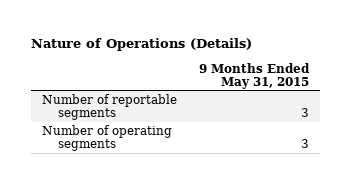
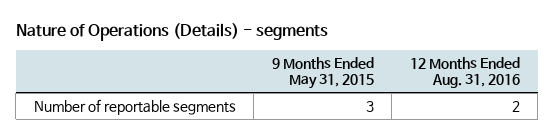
[30,38,252,52] Nature of Operations (Details) -> [15,23,328,42] Nature of Operations (Details) - segments
none -> [409,56,520,89] 12 Months Ended Aug. 31, 2016
[41,124,172,151] Number of operating segments -> none

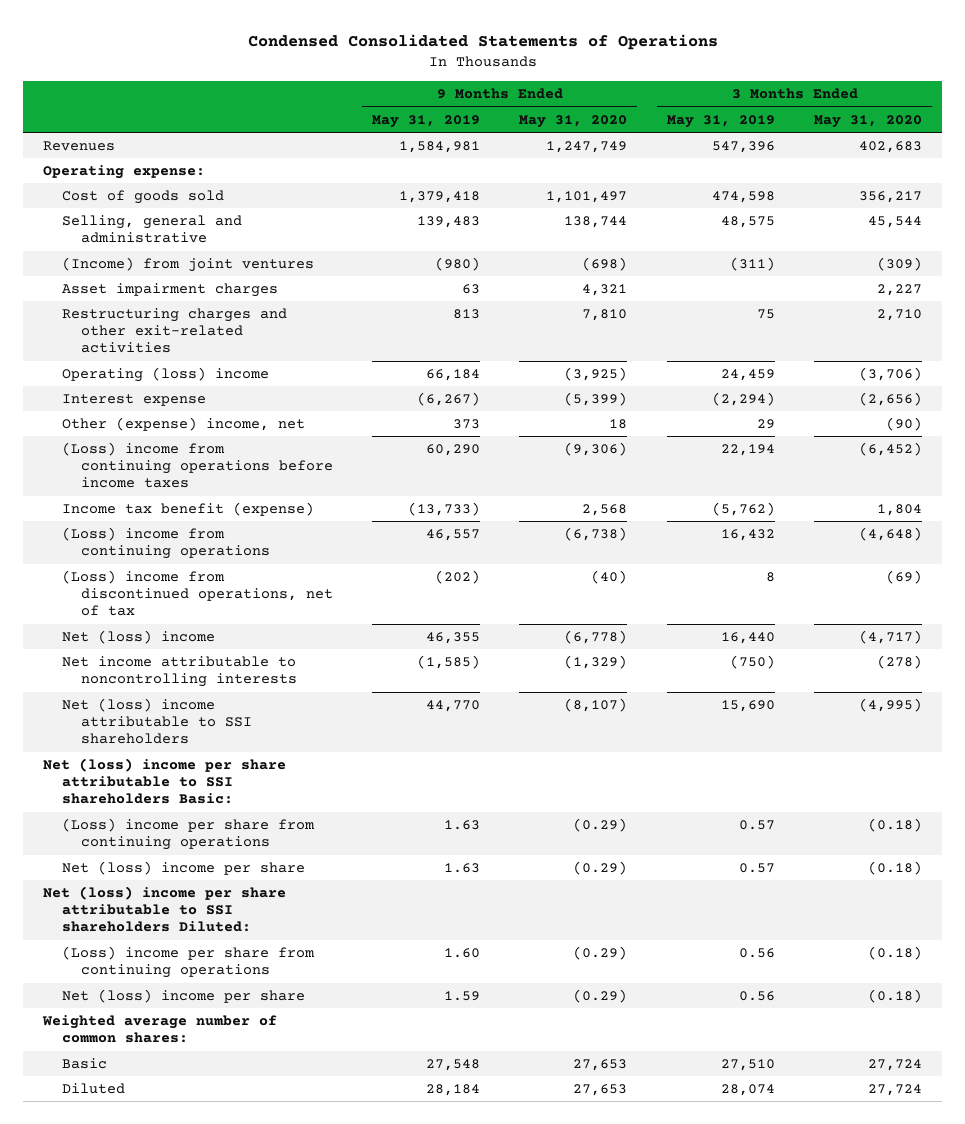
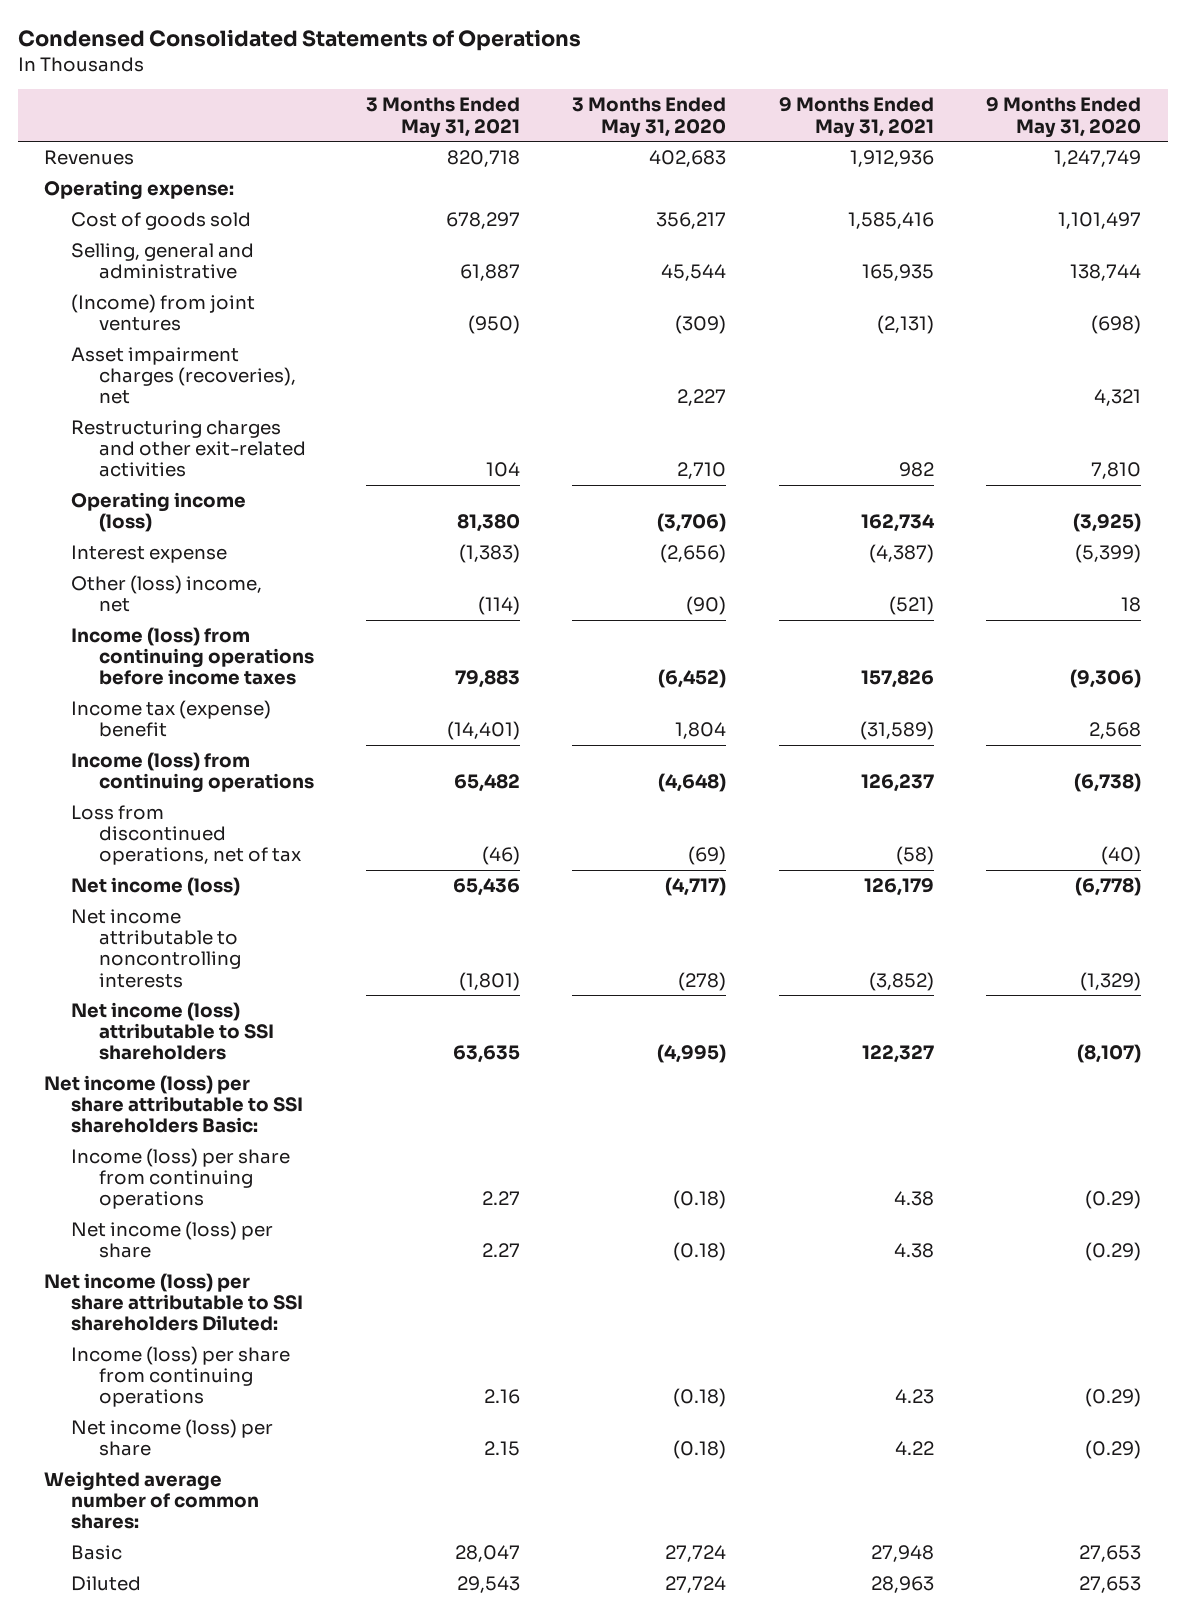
[371,114,480,128] May 31, 2019 -> none
[666,114,775,128] May 31, 2019 -> none
none -> [366,97,521,138] 3 Months Ended May 31, 2021
none -> [778,97,934,138] 9 Months Ended May 31, 2021
[61,283,278,298] Asset impairment charges -> [71,347,296,405] Asset impairment charges (recoveries), net
[61,367,269,383] Operating (loss) income -> [71,492,247,533] Operating income (loss)
[61,417,305,432] Other (expense) income, net -> [71,575,263,613] Other (loss) income, net
[61,442,333,489] (Loss) income from continuing operations before income taxes -> [71,627,314,686] Income (loss) from continuing operations before income taxes
[61,502,314,517] Income tax benefit (expense) -> [71,700,272,738] Income tax (expense) benefit
[61,527,270,560] (Loss) income from continuing operations -> [71,752,314,794] Income (loss) from continuing operations
[61,570,333,617] (Loss) income from discontinued operations, net of tax -> [71,805,301,866] Loss from discontinued operations, net of tax
[61,630,215,645] Net (loss) income -> [71,877,241,897] Net income (loss)
[61,698,252,745] Net (loss) income attributable to SSI shareholders -> [71,1002,274,1061] Net income (loss) attributable to SSI shareholders
[43,758,287,805] Net (loss) income per share attributable to SSI shareholders Basic: -> [44,1075,304,1134] Net income (loss) per share attributable to SSI shareholders Basic:
[61,818,315,851] (Loss) income per share from continuing operations -> [71,1148,291,1210] Income (loss) per share from continuing operations
[61,861,305,876] Net (loss) income per share -> [71,1221,274,1259] Net income (loss) per share
[43,886,287,933] Net (loss) income per share attributable to SSI shareholders Diluted: -> [44,1273,304,1332] Net income (loss) per share attributable to SSI shareholders Diluted:
[61,946,315,979] (Loss) income per share from continuing operations -> [71,1346,291,1408] Income (loss) per share from continuing operations
[61,989,305,1004] Net (loss) income per share -> [71,1419,274,1457] Net income (loss) per share

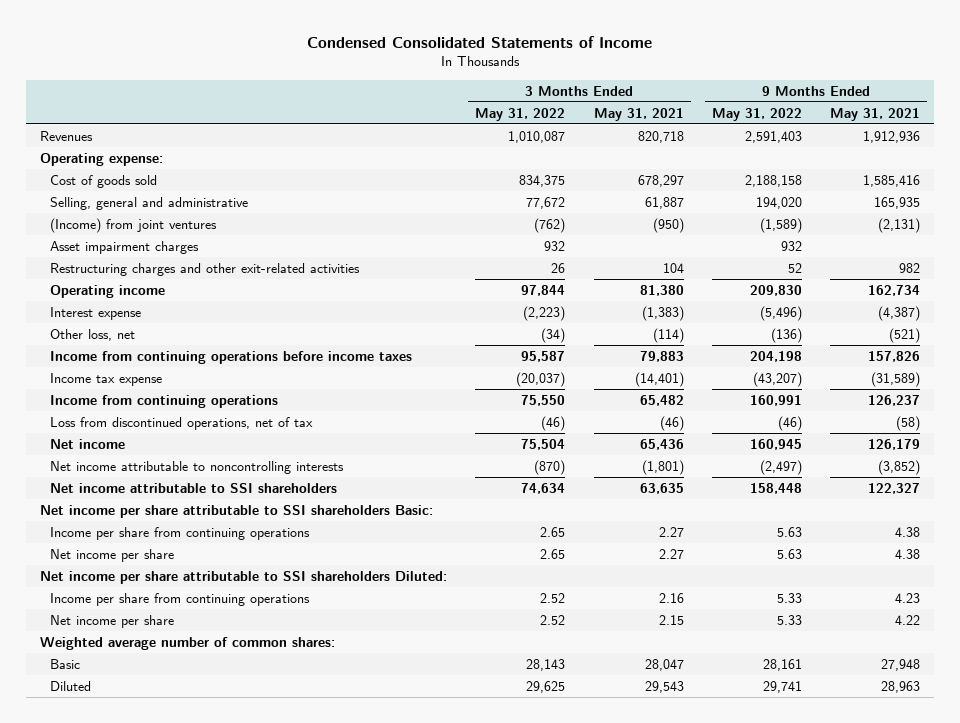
[17,29,581,52] Condensed Consolidated Statements of Operations -> [307,35,653,48] Condensed Consolidated Statements of Income
[572,97,727,138] 3 Months Ended May 31, 2020 -> none
[986,97,1142,138] 9 Months Ended May 31, 2020 -> none
none -> [475,107,566,121] May 31, 2022
none -> [711,107,802,121] May 31, 2022
[71,347,296,405] Asset impairment charges (recoveries), net -> [50,240,200,254] Asset impairment charges
[71,492,247,533] Operating income (loss) -> [50,284,166,298] Operating income
[71,575,263,613] Other (loss) income, net -> [50,328,136,341] Other loss, net
[71,627,314,686] Income (loss) from continuing operations before income taxes -> [50,350,413,364] Income from continuing operations before income taxes
[71,700,272,738] Income tax (expense) benefit -> [50,372,163,386] Income tax expense
[71,752,314,794] Income (loss) from continuing operations -> [50,394,279,408] Income from continuing operations
[71,877,241,897] Net income (loss) -> [50,438,126,449] Net income
[71,1002,274,1061] Net income (loss) attributable to SSI shareholders -> [50,482,338,493] Net income attributable to SSI shareholders
[44,1075,304,1134] Net income (loss) per share attributable to SSI shareholders Basic: -> [40,504,434,518] Net income per share attributable to SSI shareholders Basic:
[71,1148,291,1210] Income (loss) per share from continuing operations -> [50,526,311,540] Income per share from continuing operations
[71,1221,274,1259] Net income (loss) per share -> [50,548,175,562] Net income per share
[44,1273,304,1332] Net income (loss) per share attributable to SSI shareholders Diluted: -> [40,570,448,584] Net income per share attributable to SSI shareholders Diluted:
[71,1346,291,1408] Income (loss) per share from continuing operations -> [50,592,311,606] Income per share from continuing operations
[71,1419,274,1457] Net income (loss) per share -> [50,614,175,628] Net income per share

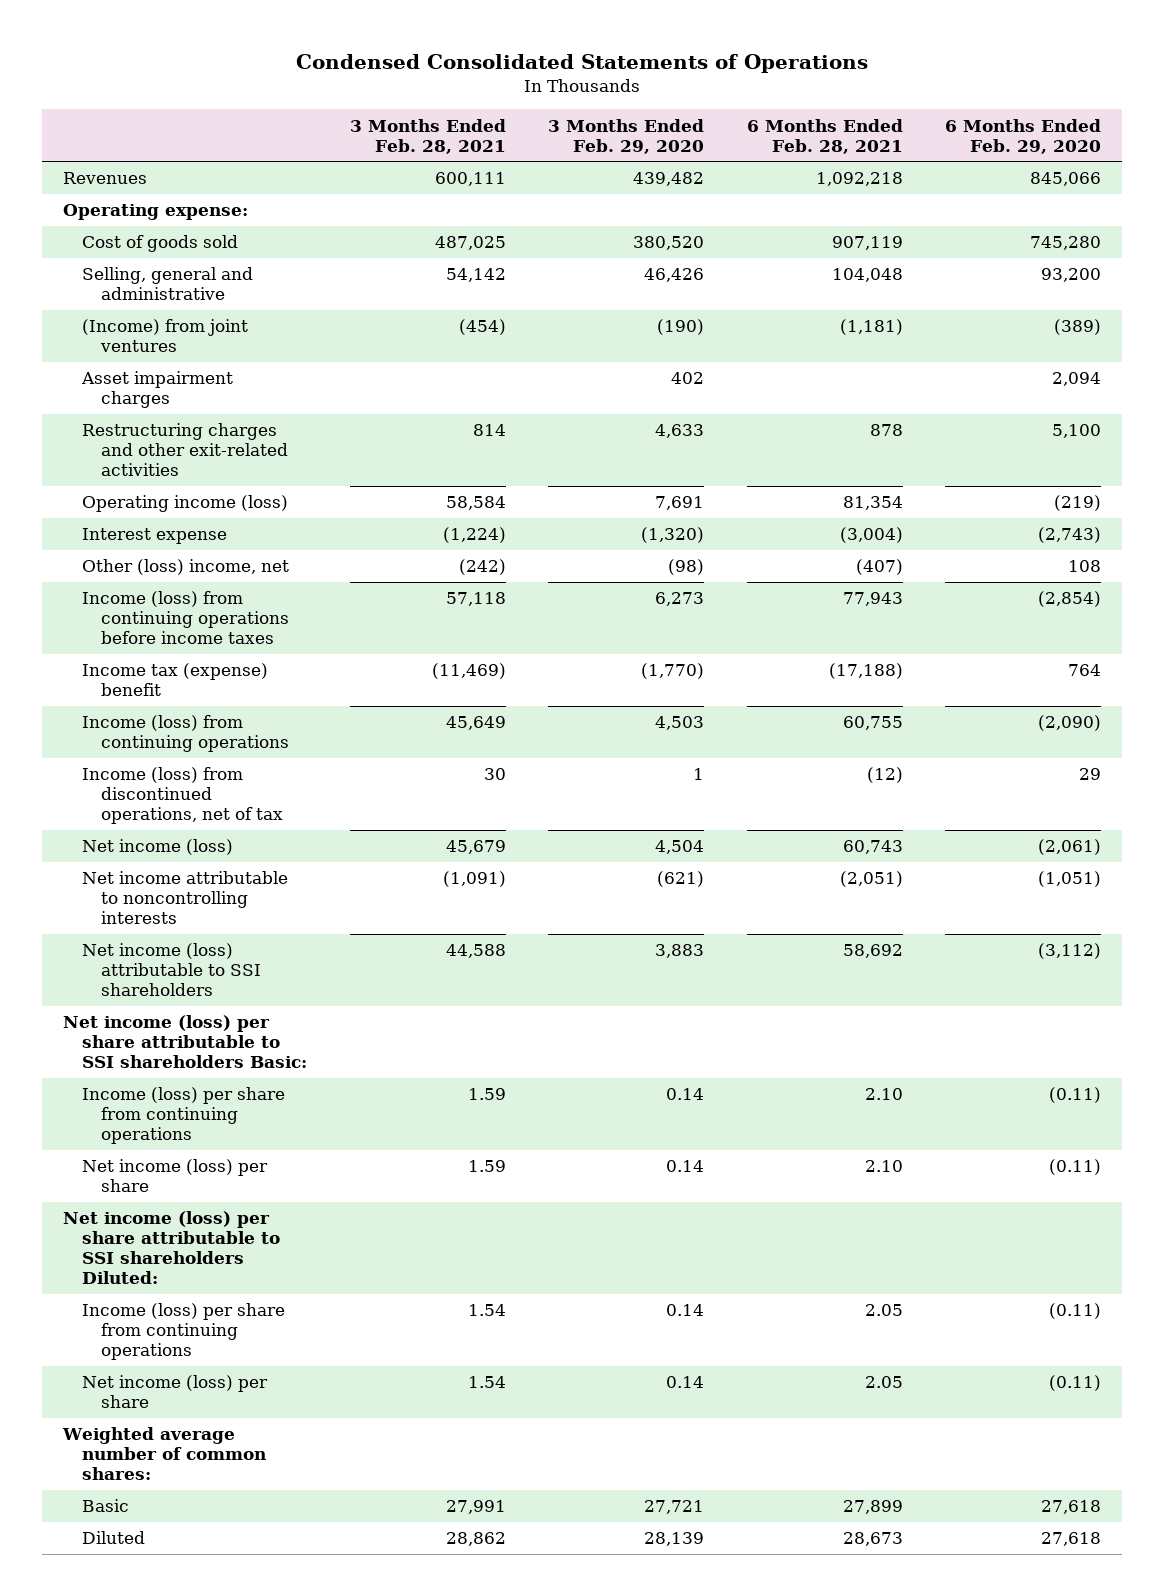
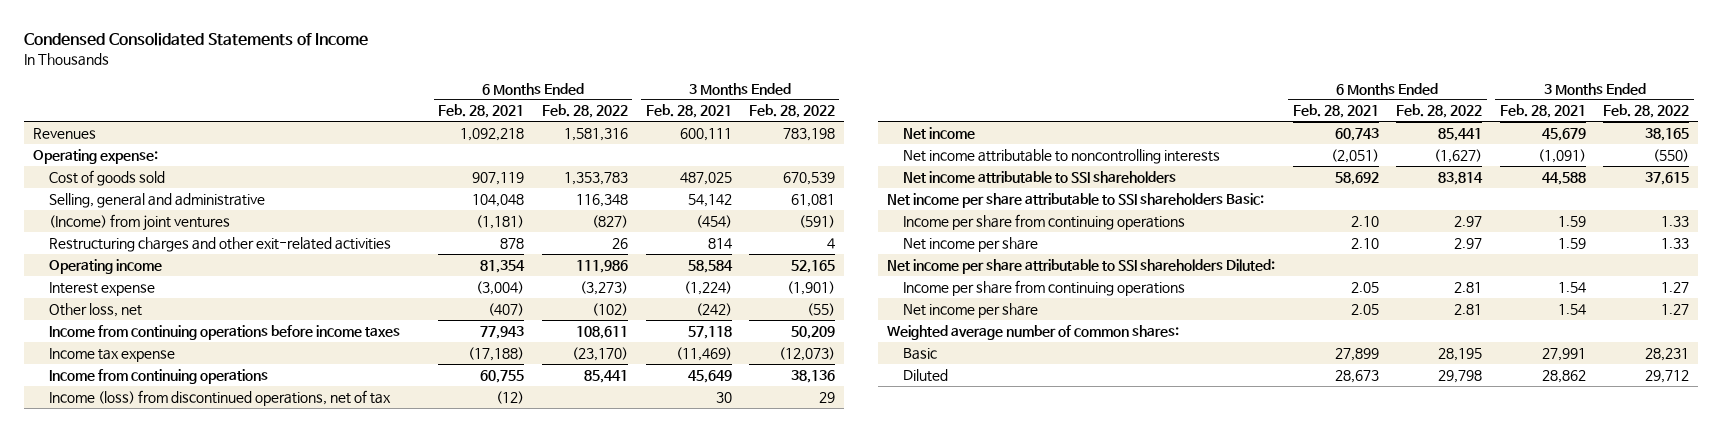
[296,53,869,73] Condensed Consolidated Statements of Operations -> [24,32,369,47] Condensed Consolidated Statements of Income
[548,118,705,154] 3 Months Ended Feb. 29, 2020 -> none
[945,118,1102,154] 6 Months Ended Feb. 29, 2020 -> none
none -> [541,104,628,119] Feb. 28, 2022
none -> [749,104,836,119] Feb. 28, 2022
[81,371,234,409] Asset impairment charges -> none
[82,495,289,513] Operating income (loss) -> [48,258,162,274] Operating income
[82,559,290,576] Other (loss) income, net -> [48,302,142,317] Other loss, net
[82,591,290,645] Income (loss) from continuing operations before income taxes -> [48,324,400,340] Income from continuing operations before income taxes
[82,663,269,697] Income tax (expense) benefit -> [48,347,175,362] Income tax expense
[82,715,290,753] Income (loss) from continuing operations -> [48,368,268,384] Income from continuing operations
[82,839,234,856] Net income (loss) -> [902,126,975,139] Net income
[82,943,262,997] Net income (loss) attributable to SSI shareholders -> [902,170,1176,183] Net income attributable to SSI shareholders
[63,1015,308,1069] Net income (loss) per share attributable to SSI shareholders Basic: -> [887,192,1265,208] Net income per share attributable to SSI shareholders Basic:
[82,1087,286,1145] Income (loss) per share from continuing operations -> [902,213,1185,230] Income per share from continuing operations
[82,1159,269,1193] Net income (loss) per share -> [902,236,1038,252] Net income per share
[63,1211,281,1285] Net income (loss) per share attributable to SSI shareholders Diluted: -> [887,258,1276,274] Net income per share attributable to SSI shareholders Diluted:
[82,1303,286,1361] Income (loss) per share from continuing operations -> [902,279,1185,296] Income per share from continuing operations
[82,1375,269,1409] Net income (loss) per share -> [902,302,1038,318] Net income per share

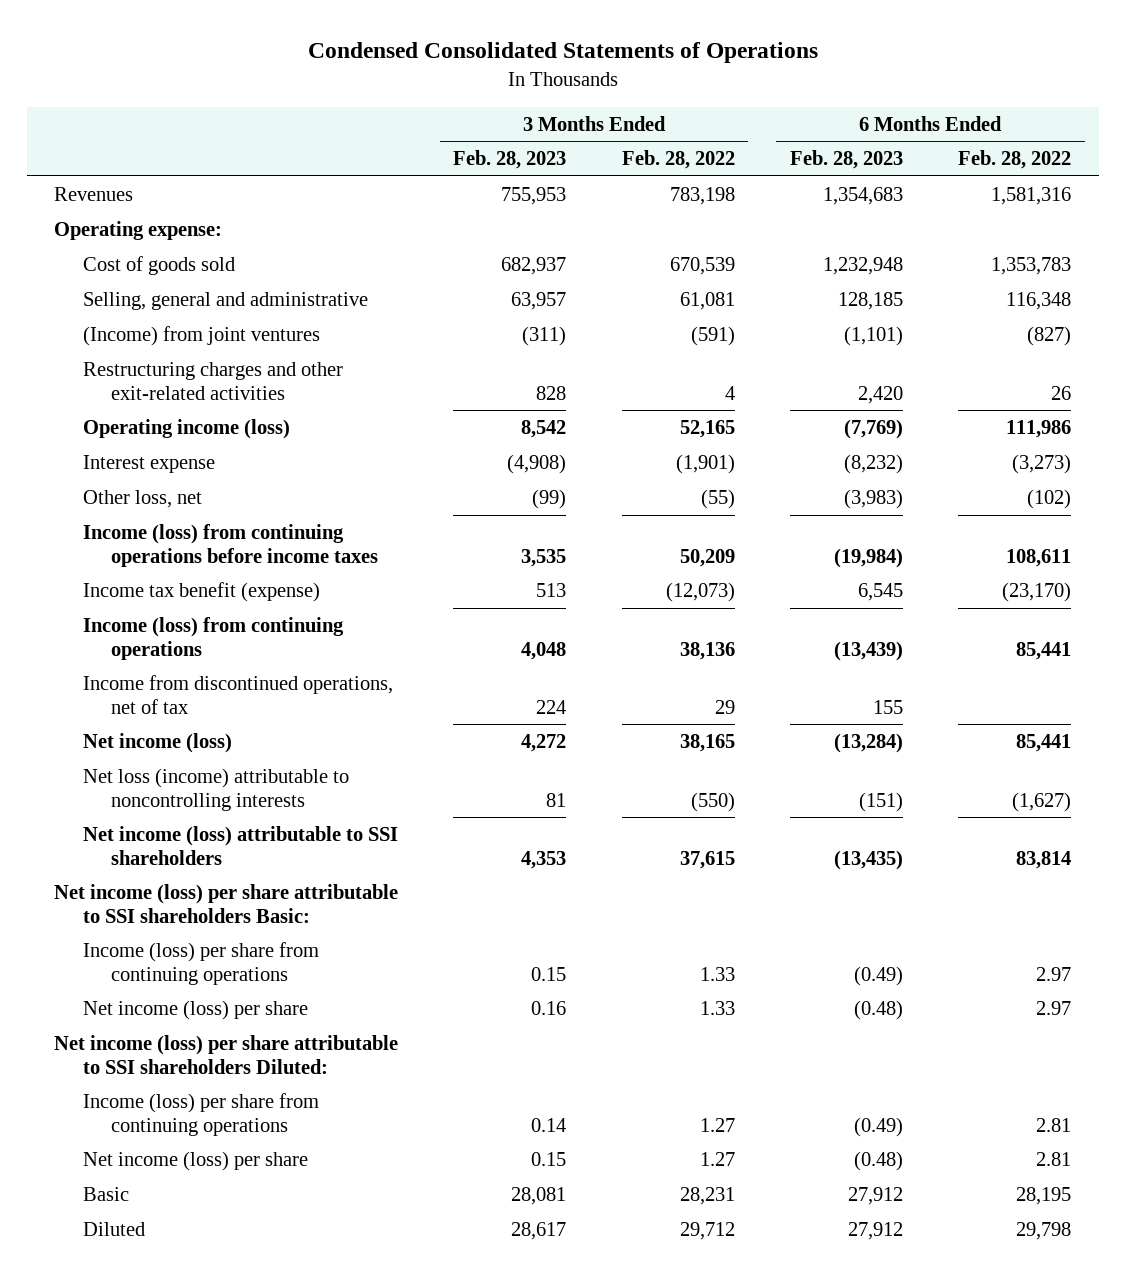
[24,32,369,47] Condensed Consolidated Statements of Income -> [307,42,818,64] Condensed Consolidated Statements of Operations
[438,104,525,119] Feb. 28, 2021 -> none
[645,104,732,119] Feb. 28, 2021 -> none
none -> [453,150,567,170] Feb. 28, 2023
none -> [789,150,903,170] Feb. 28, 2023
[48,258,162,274] Operating income -> [82,419,290,440] Operating income (loss)
[887,324,1180,340] Weighted average number of common shares: -> none
[48,324,400,340] Income from continuing operations before income taxes -> [82,524,379,567] Income (loss) from continuing operations before income taxes
[48,347,175,362] Income tax expense -> [82,582,320,603] Income tax benefit (expense)
[48,368,268,384] Income from continuing operations -> [82,617,344,660] Income (loss) from continuing operations
[48,389,391,406] Income (loss) from discontinued operations, net of tax -> [82,675,393,714] Income from discontinued operations, net of tax
[902,126,975,139] Net income -> [82,733,232,754] Net income (loss)
[902,148,1220,164] Net income attributable to noncontrolling interests -> [82,768,349,811] Net loss (income) attributable to noncontrolling interests
[902,170,1176,183] Net income attributable to SSI shareholders -> [82,826,398,865] Net income (loss) attributable to SSI shareholders
[887,192,1265,208] Net income per share attributable to SSI shareholders Basic: -> [54,884,399,923] Net income (loss) per share attributable to SSI shareholders Basic:
[902,213,1185,230] Income per share from continuing operations -> [82,942,319,985] Income (loss) per share from continuing operations
[902,236,1038,252] Net income per share -> [82,1000,308,1021] Net income (loss) per share
[887,258,1276,274] Net income per share attributable to SSI shareholders Diluted: -> [54,1035,399,1074] Net income (loss) per share attributable to SSI shareholders Diluted:
[902,279,1185,296] Income per share from continuing operations -> [82,1093,319,1136] Income (loss) per share from continuing operations
[902,302,1038,318] Net income per share -> [82,1151,308,1172] Net income (loss) per share

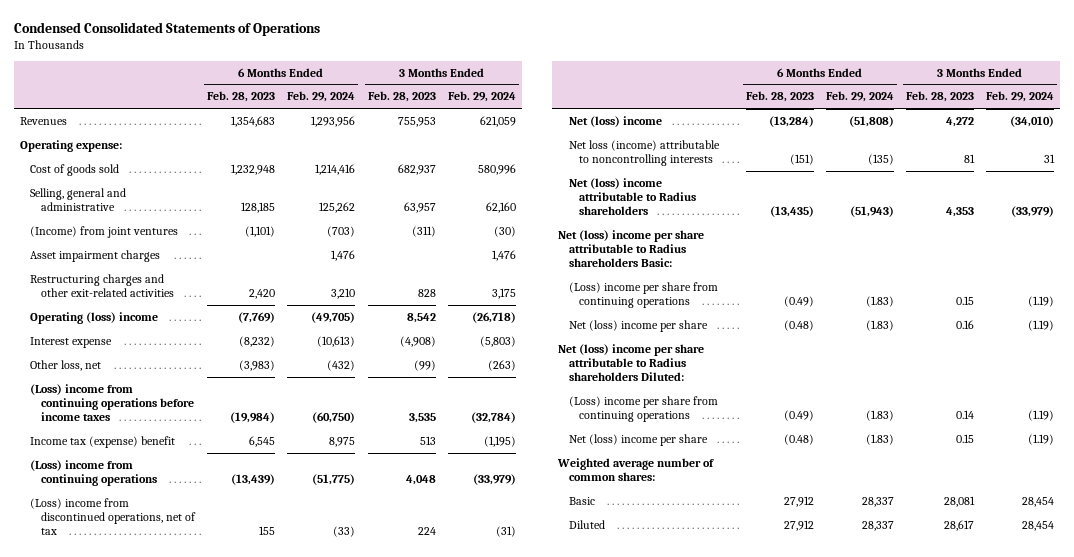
[621,150,735,170] Feb. 28, 2022 -> none
[958,150,1072,170] Feb. 28, 2022 -> none
none -> [287,91,356,103] Feb. 29, 2024
none -> [447,91,516,103] Feb. 29, 2024
none -> [30,249,161,262] Asset impairment charges
[82,419,290,440] Operating income (loss) -> [30,311,159,324] Operating (loss) income
[82,524,379,567] Income (loss) from continuing operations before income taxes -> [30,383,195,422] (Loss) income from continuing operations before income taxes
[82,582,320,603] Income tax benefit (expense) -> [30,435,176,448] Income tax (expense) benefit
[82,617,344,660] Income (loss) from continuing operations -> [30,459,158,487] (Loss) income from continuing operations
[82,675,393,714] Income from discontinued operations, net of tax -> [30,497,197,536] (Loss) income from discontinued operations, net of tax
[82,733,232,754] Net income (loss) -> [568,115,662,127] Net (loss) income
[82,826,398,865] Net income (loss) attributable to SSI shareholders -> [568,177,697,216] Net (loss) income attributable to Radius shareholders
[54,884,399,923] Net income (loss) per share attributable to SSI shareholders Basic: -> [558,229,705,268] Net (loss) income per share attributable to Radius shareholders Basic:
[82,942,319,985] Income (loss) per share from continuing operations -> [568,281,718,309] (Loss) income per share from continuing operations
[82,1000,308,1021] Net income (loss) per share -> [568,319,708,332] Net (loss) income per share
[54,1035,399,1074] Net income (loss) per share attributable to SSI shareholders Diluted: -> [558,343,705,382] Net (loss) income per share attributable to Radius shareholders Diluted:
[82,1093,319,1136] Income (loss) per share from continuing operations -> [568,395,718,423] (Loss) income per share from continuing operations
[82,1151,308,1172] Net income (loss) per share -> [568,433,708,446] Net (loss) income per share
none -> [557,457,715,482] Weighted average number of common shares:

